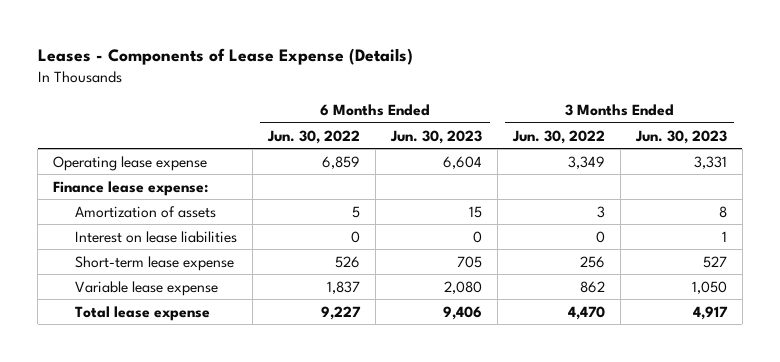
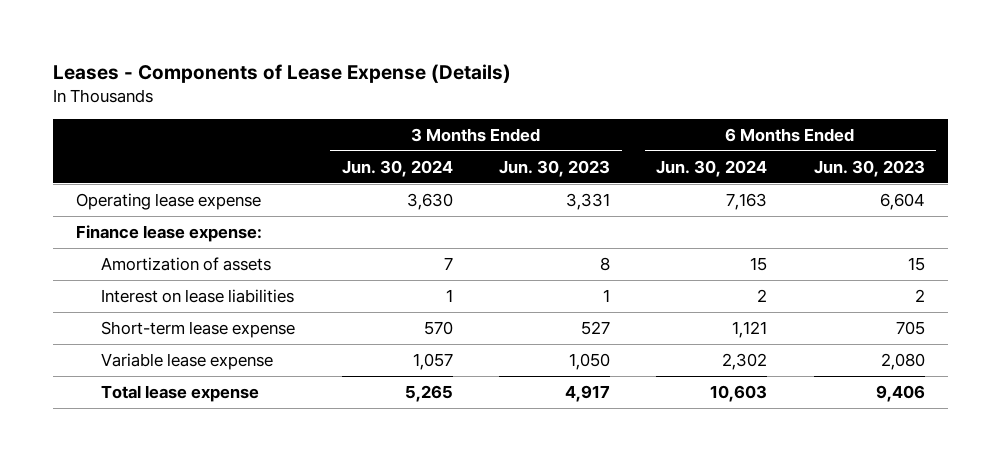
[266,129,360,144] Jun. 30, 2022 -> none
[511,129,605,144] Jun. 30, 2022 -> none
none -> [341,159,453,177] Jun. 30, 2024
none -> [656,159,768,177] Jun. 30, 2024
[472,230,482,243] 0 -> [914,289,925,303] 2

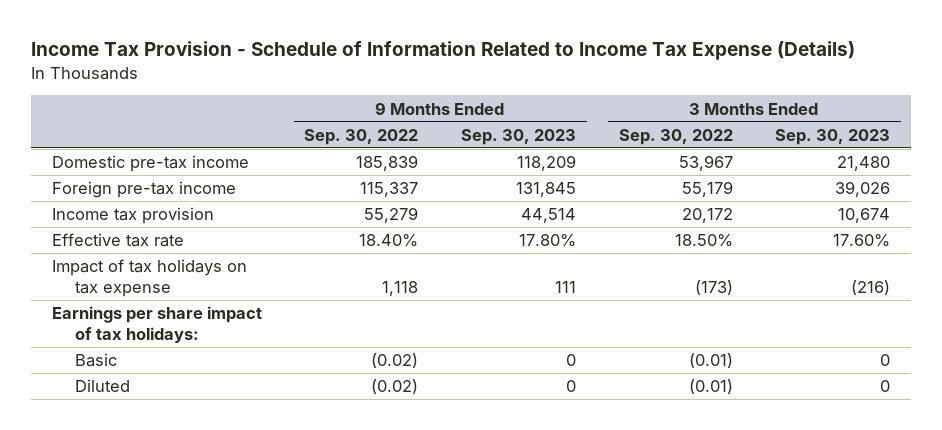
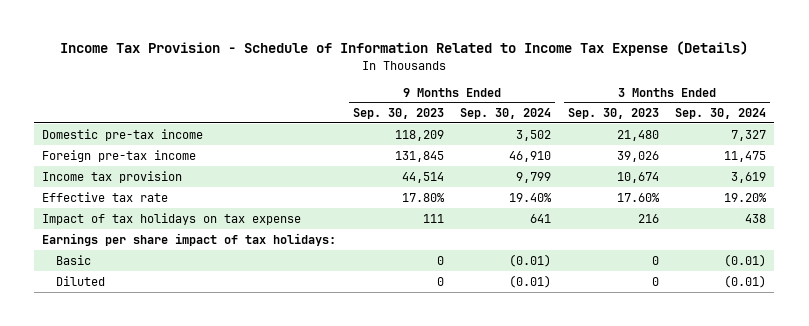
[304,128,419,145] Sep. 30, 2022 -> none
[618,128,733,145] Sep. 30, 2022 -> none
none -> [460,108,552,120] Sep. 30, 2024
none -> [675,108,767,120] Sep. 30, 2024
[851,280,891,296] (216) -> [637,213,659,223] 216

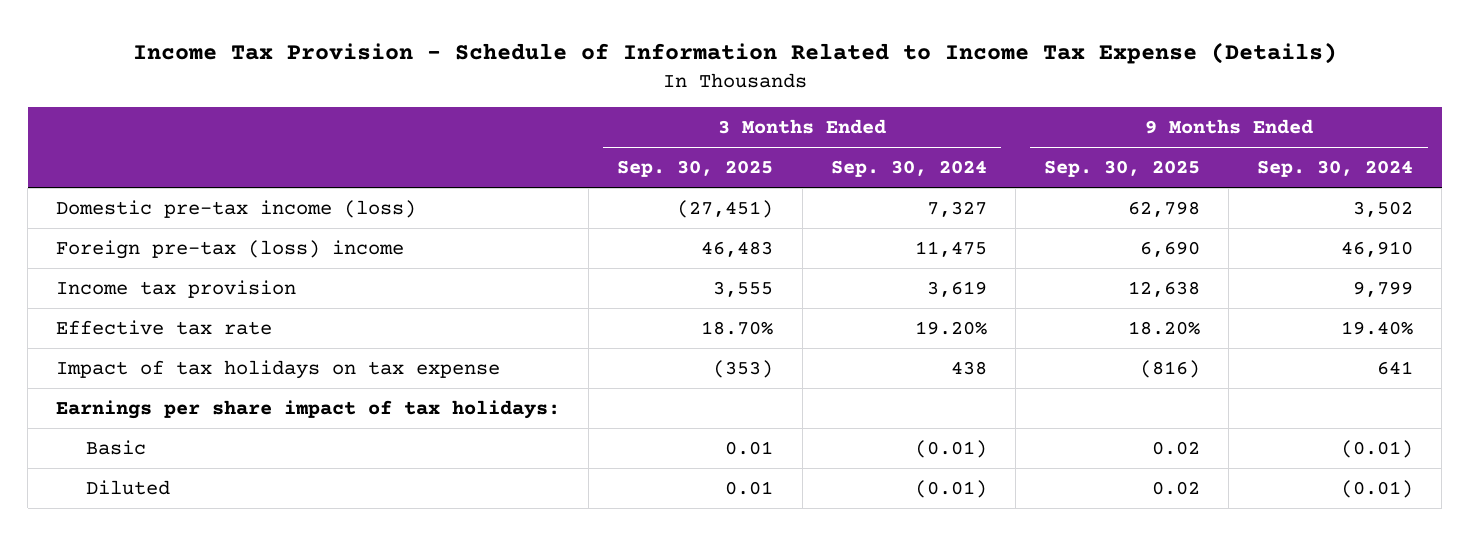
[352,108,444,120] Sep. 30, 2023 -> none
[567,108,659,120] Sep. 30, 2023 -> none
none -> [617,160,774,178] Sep. 30, 2025
none -> [1044,160,1201,178] Sep. 30, 2025
[42,128,204,141] Domestic pre-tax income -> [56,199,417,218] Domestic pre-tax income (loss)
[42,149,197,162] Foreign pre-tax income -> [56,239,405,259] Foreign pre-tax (loss) income

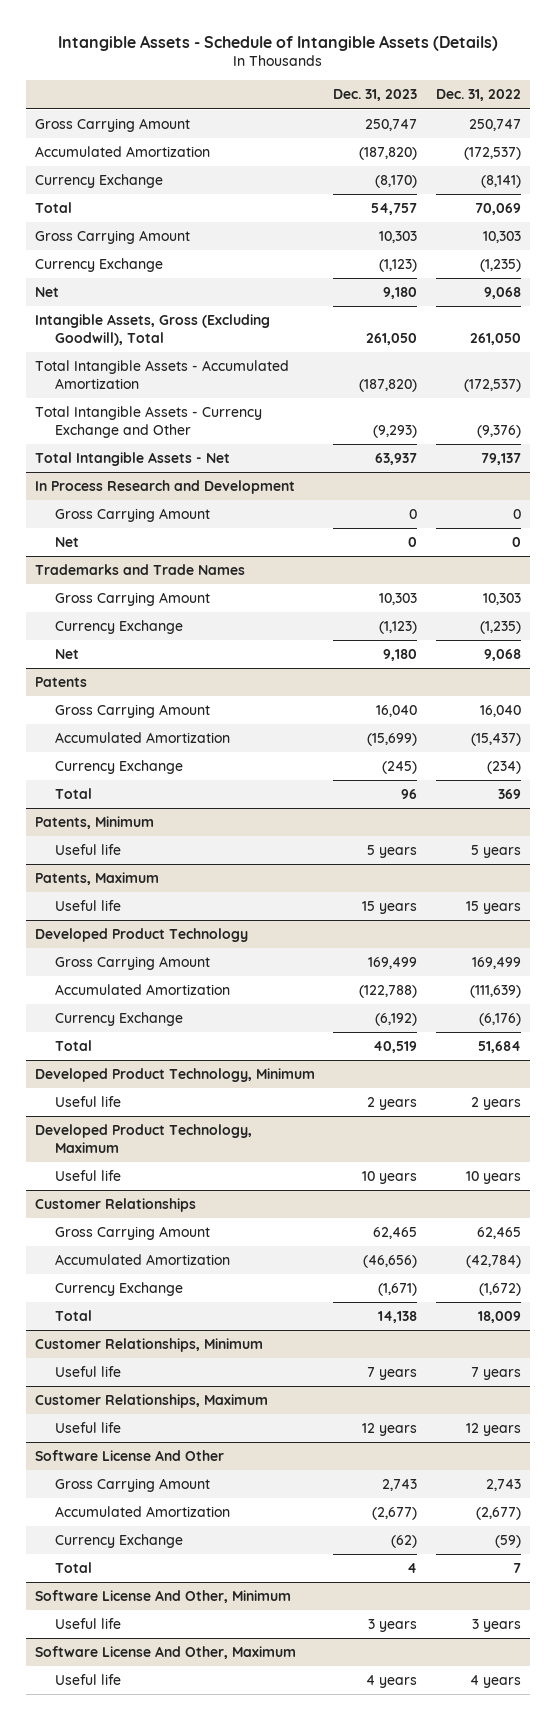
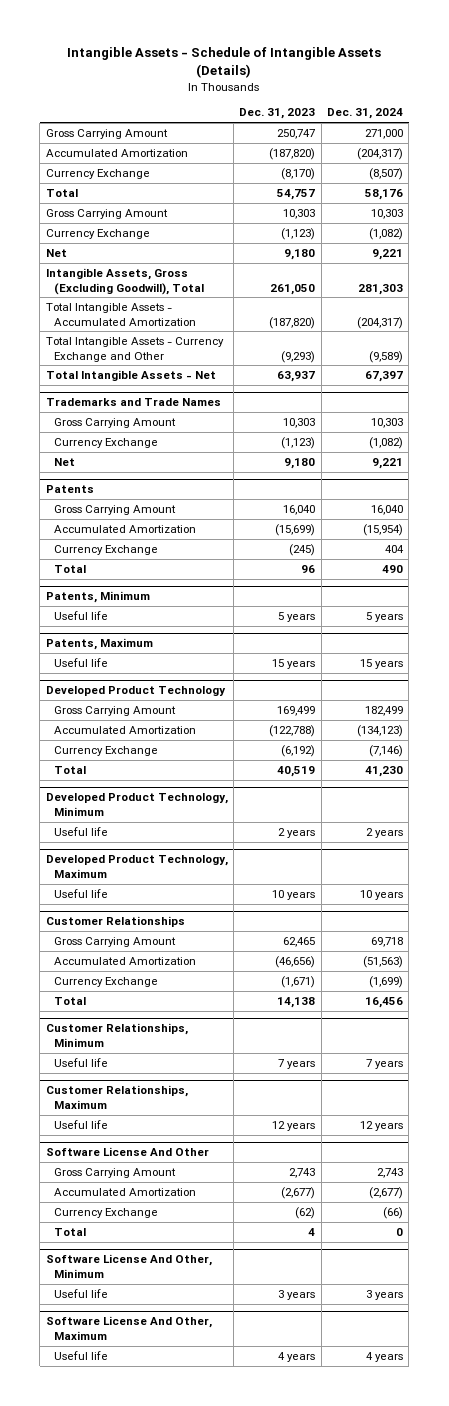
[435,89,521,102] Dec. 31, 2022 -> none
none -> [327,108,404,120] Dec. 31, 2024
[35,480,296,495] In Process Research and Development -> none
[54,508,210,523] Gross Carrying Amount -> none
[54,537,79,548] Net -> none

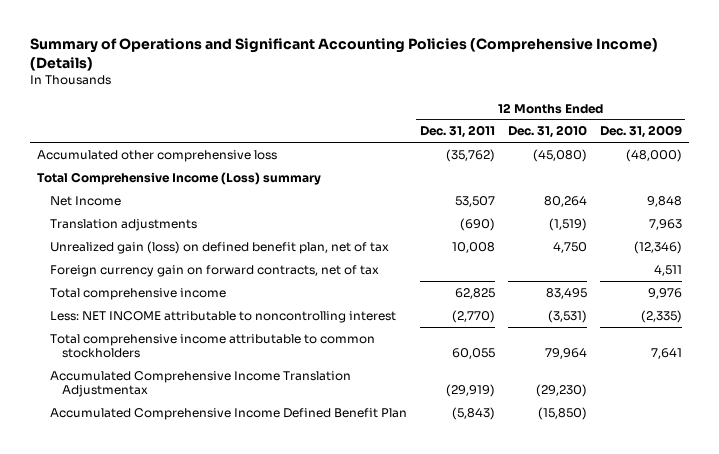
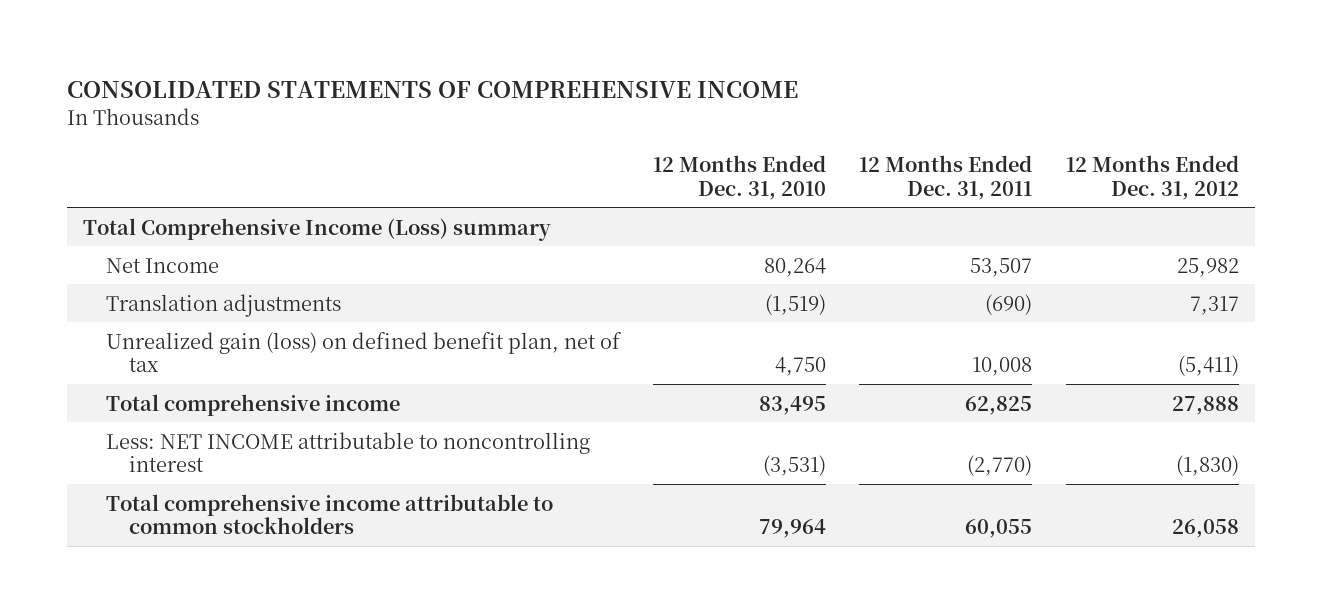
[30,38,659,72] Summary of Operations and Significant Accounting Policies (Comprehensive Income) (Details) -> [66,81,798,99] CONSOLIDATED STATEMENTS OF COMPREHENSIVE INCOME
[599,125,682,139] Dec. 31, 2009 -> none
none -> [1065,155,1239,200] 12 Months Ended Dec. 31, 2012
[36,149,277,162] Accumulated other comprehensive loss -> none
[49,264,379,277] Foreign currency gain on forward contracts, net of tax -> none
[49,370,351,397] Accumulated Comprehensive Income Translation Adjustmentax -> none
[49,407,407,420] Accumulated Comprehensive Income Defined Benefit Plan -> none

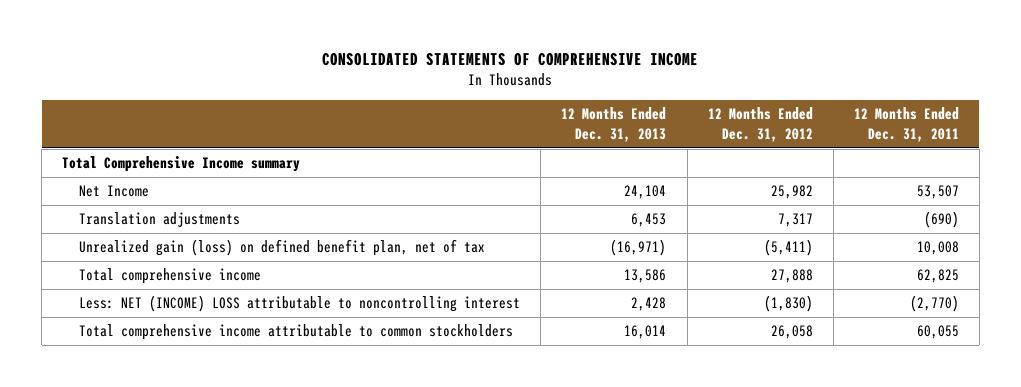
[653,155,827,200] 12 Months Ended Dec. 31, 2010 -> none
none -> [561,107,667,142] 12 Months Ended Dec. 31, 2013
[83,217,552,241] Total Comprehensive Income (Loss) summary -> [62,156,301,173] Total Comprehensive Income summary
[106,431,591,473] Less: NET INCOME attributable to noncontrolling interest -> [79,295,521,313] Less: NET (INCOME) LOSS attributable to noncontrolling interest

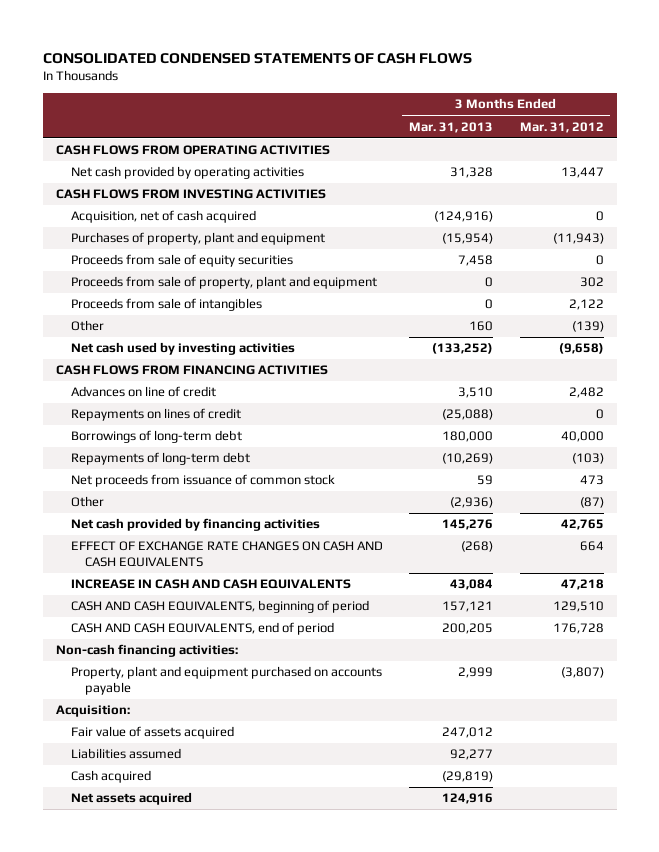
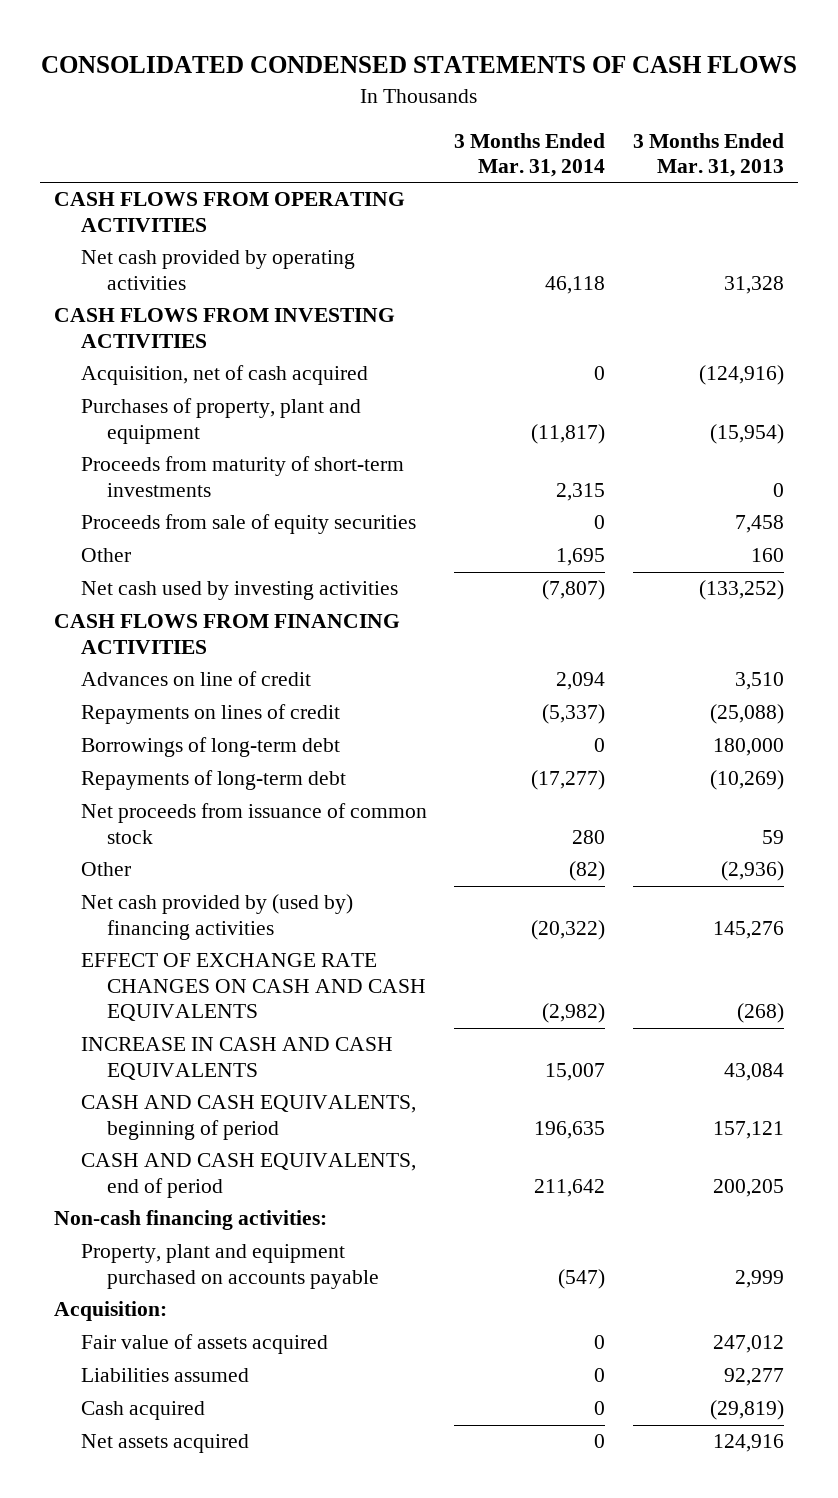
[519,121,604,133] Mar. 31, 2012 -> none
none -> [454,132,606,178] 3 Months Ended Mar. 31, 2014
none -> [80,456,404,497] Proceeds from maturity of short-term investments
[70,276,377,290] Proceeds from sale of property, plant and equipment -> none
[70,298,262,312] Proceeds from sale of intangibles -> none
[70,518,320,532] Net cash provided by financing activities -> [80,894,353,940] Net cash provided by (used by) financing activities

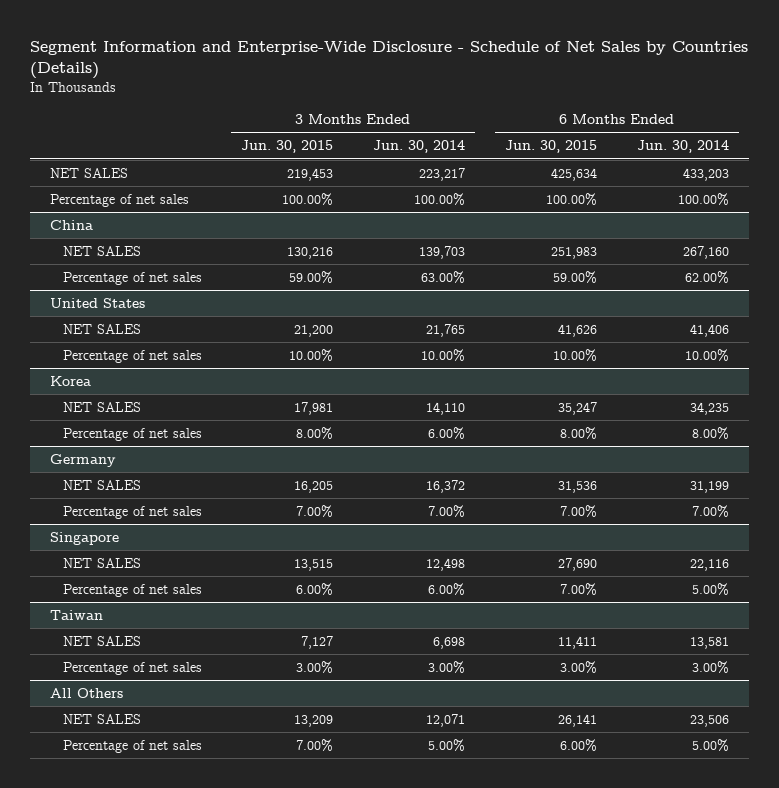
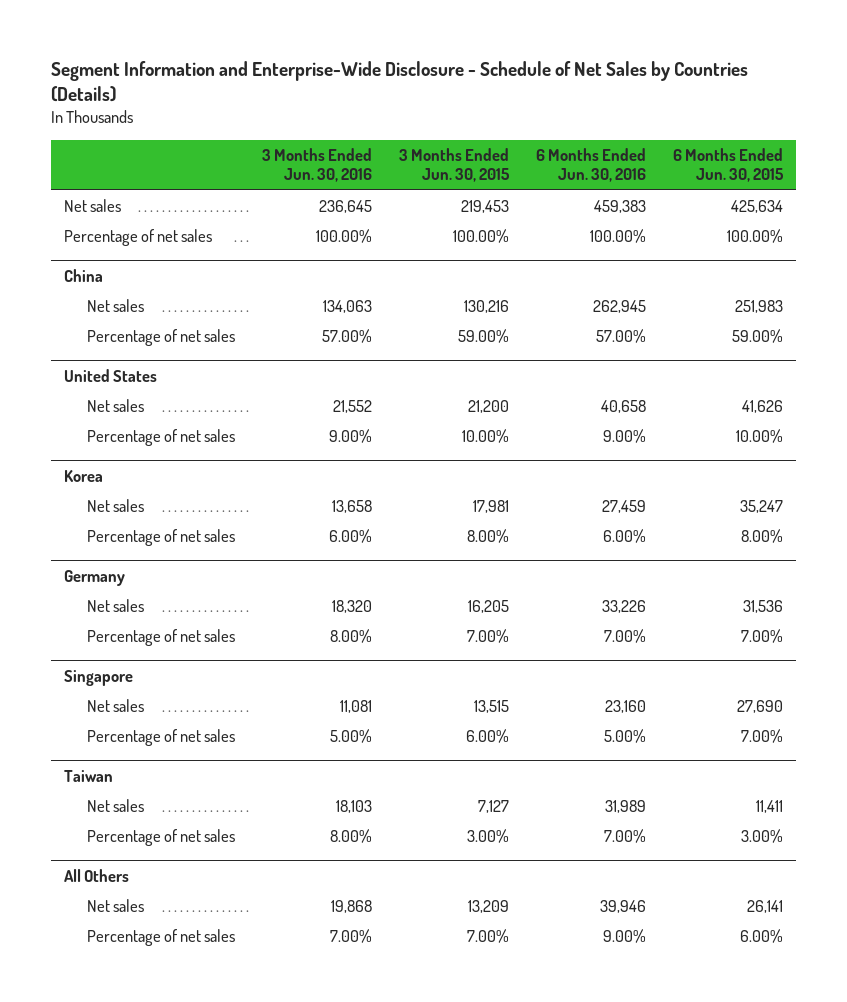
[373,140,466,154] Jun. 30, 2014 -> none
[636,140,729,154] Jun. 30, 2014 -> none
none -> [262,147,373,183] 3 Months Ended Jun. 30, 2016
none -> [536,147,647,183] 6 Months Ended Jun. 30, 2016
[50,168,129,179] NET SALES -> [64,199,122,213] Net sales
[62,246,141,257] NET SALES -> [87,299,145,313] Net sales
[62,324,141,335] NET SALES -> [87,399,145,413] Net sales
[62,402,141,413] NET SALES -> [87,499,145,513] Net sales
[62,480,141,491] NET SALES -> [87,599,145,613] Net sales
[62,558,141,569] NET SALES -> [87,699,145,713] Net sales
[62,636,141,647] NET SALES -> [87,799,145,813] Net sales
[62,714,141,725] NET SALES -> [87,899,145,913] Net sales

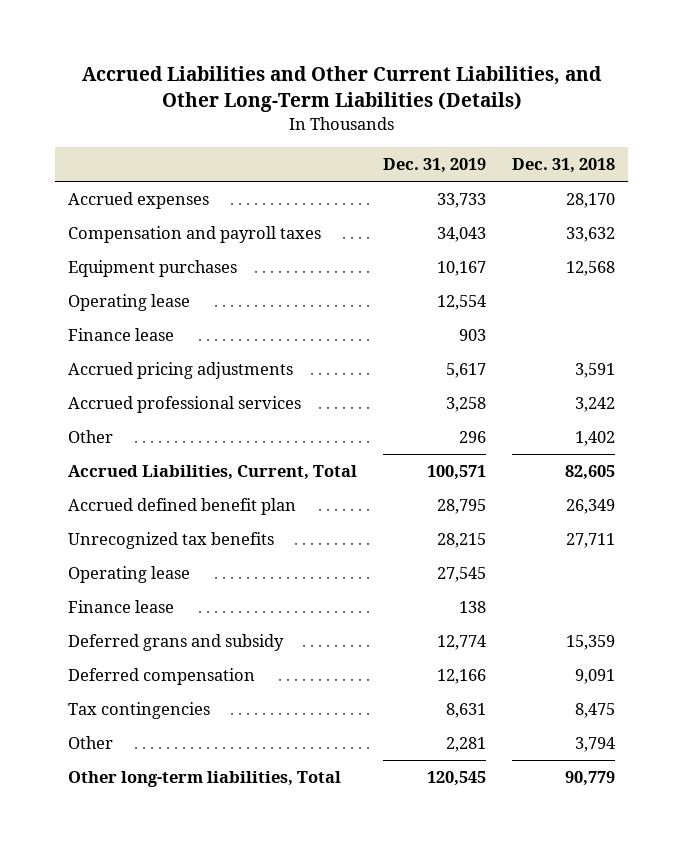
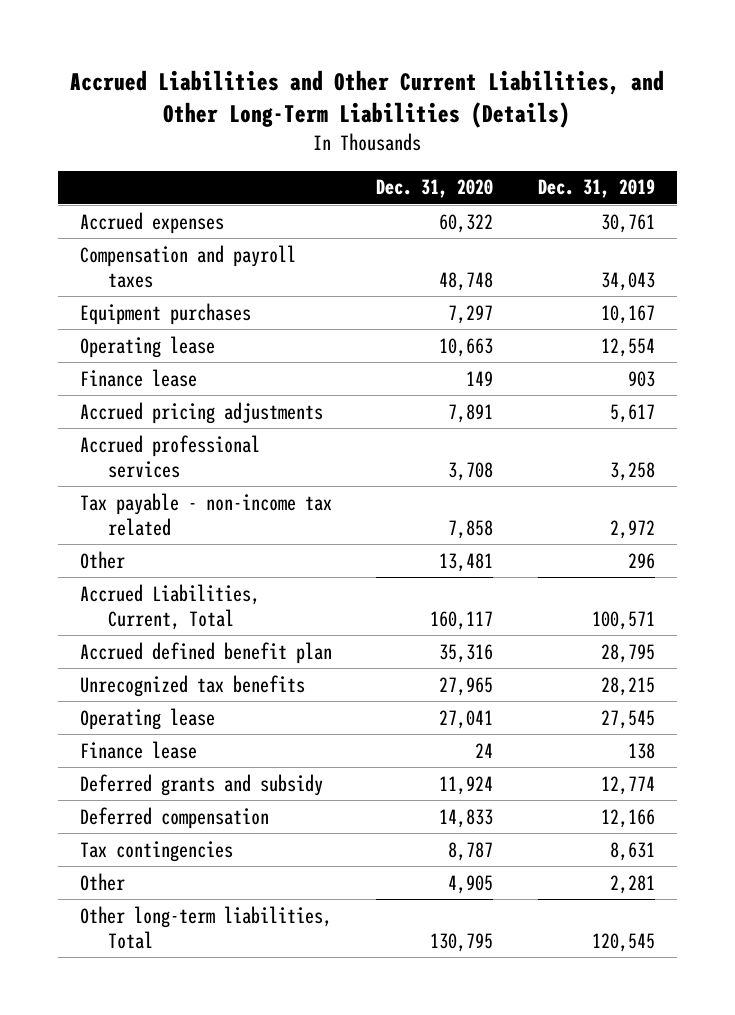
[512,157,616,173] Dec. 31, 2018 -> none
none -> [376,179,494,199] Dec. 31, 2020
[437,193,487,209] 33,733 -> [600,213,655,233] 30,761
none -> [80,492,333,536] Tax payable - non-income tax related
[68,634,285,652] Deferred grans and subsidy -> [80,773,324,796] Deferred grants and subsidy

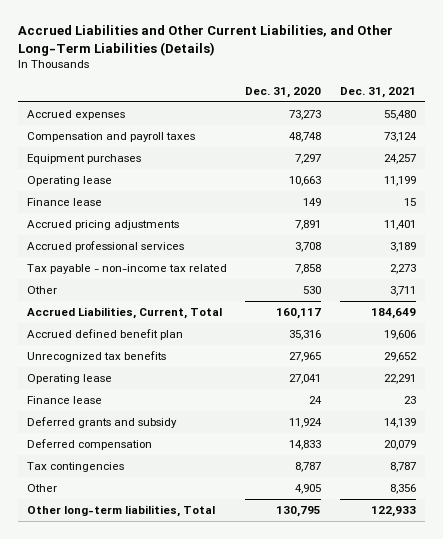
[537,179,655,199] Dec. 31, 2019 -> none
none -> [339,86,416,98] Dec. 31, 2021
[439,213,494,233] 60,322 -> [289,110,322,121] 73,273
[439,552,494,572] 13,481 -> [303,286,322,295] 530

